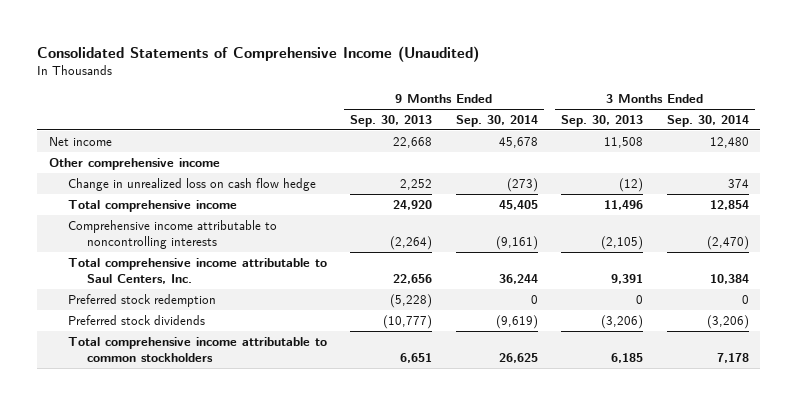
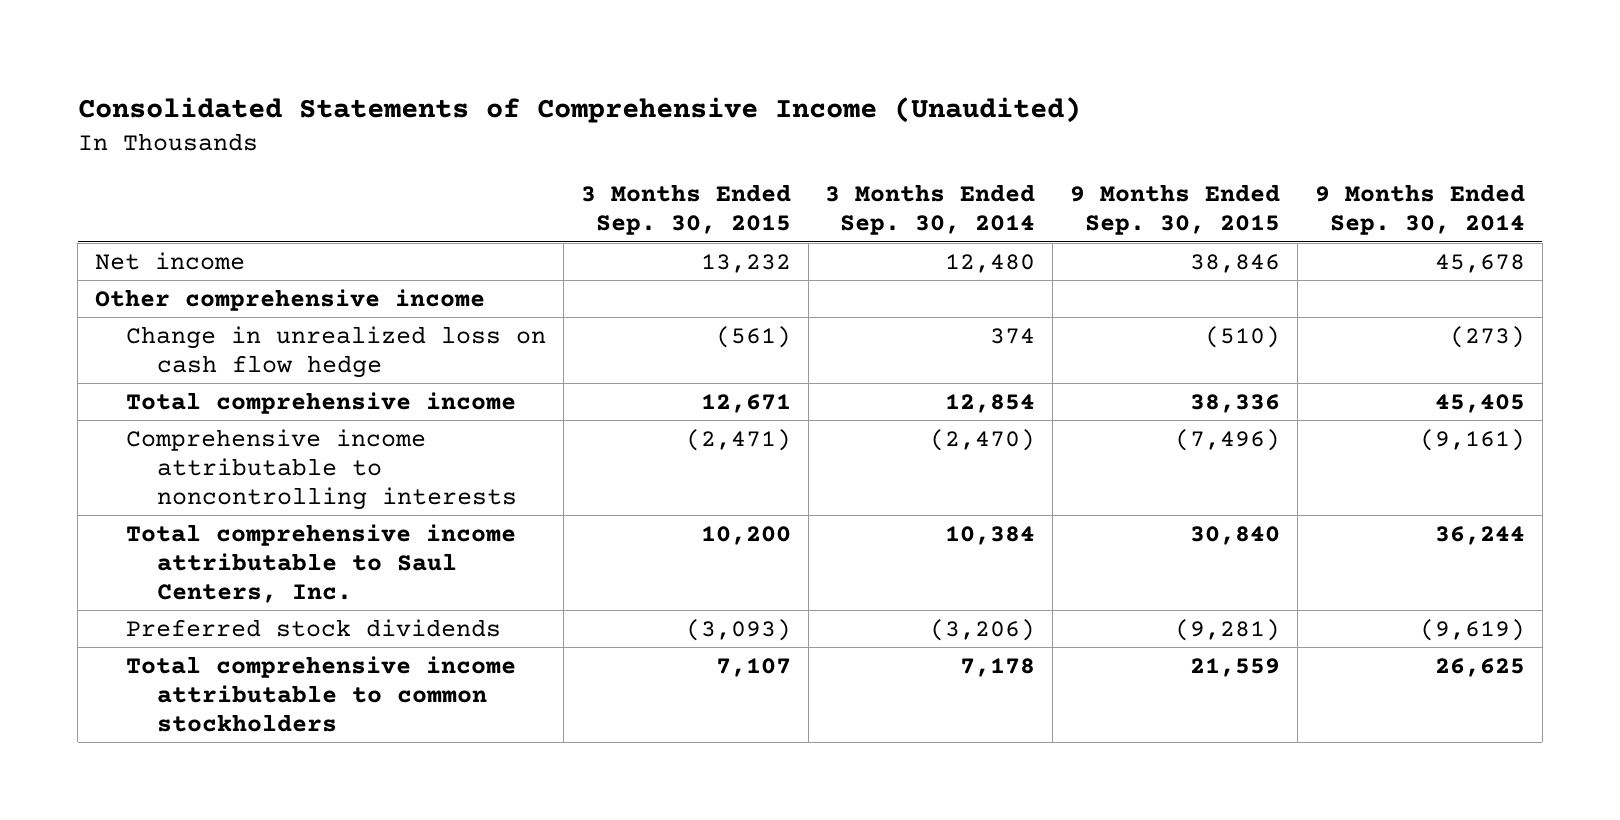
[350,115,433,128] Sep. 30, 2013 -> none
[561,115,644,128] Sep. 30, 2013 -> none
none -> [580,184,791,236] 3 Months Ended Sep. 30, 2015
none -> [1070,184,1281,236] 9 Months Ended Sep. 30, 2015
[67,293,216,307] Preferred stock redemption -> none

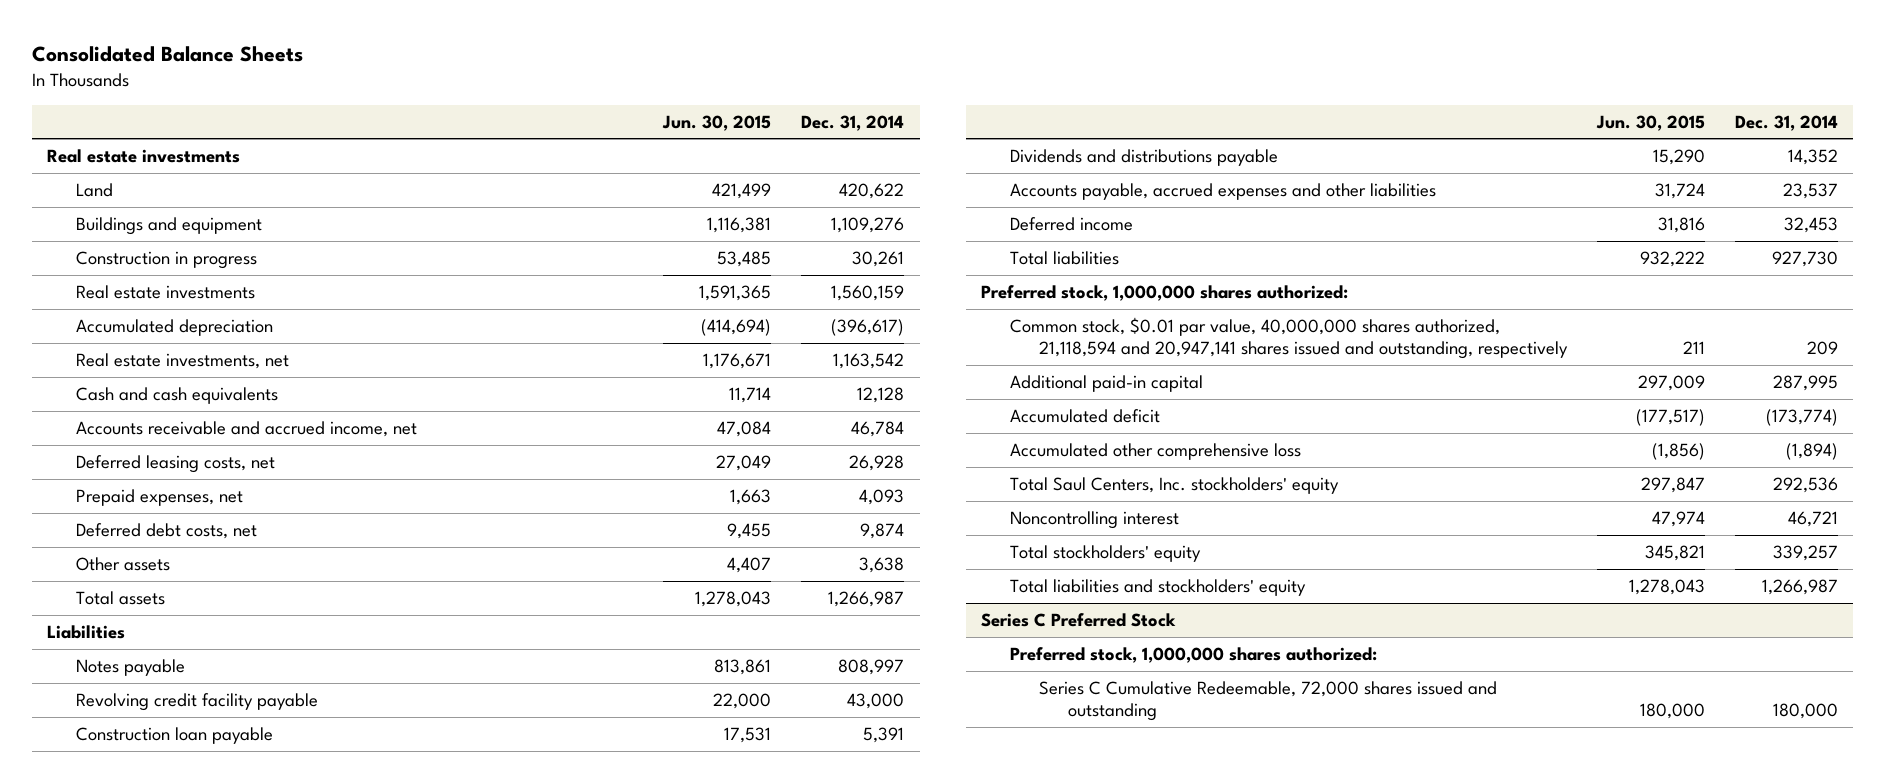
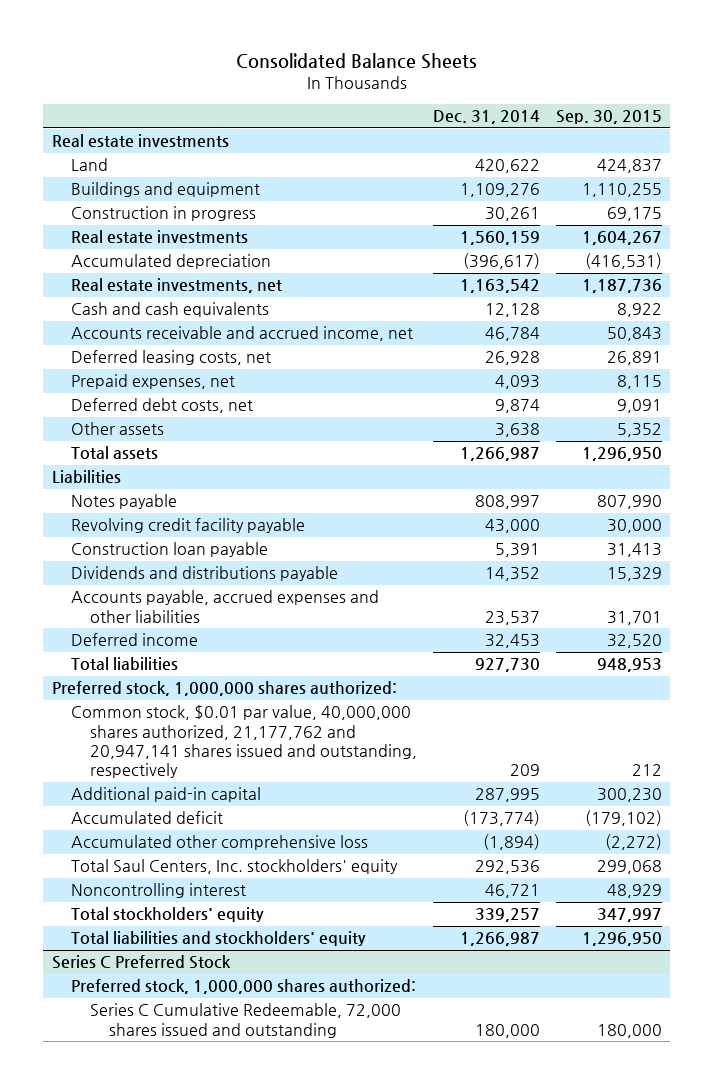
[662,114,772,131] Jun. 30, 2015 -> none
none -> [556,110,663,125] Sep. 30, 2015
[1010,317,1569,360] Common stock, $0.01 par value, 40,000,000 shares authorized, 21,118,594 and 20,947,141 shares issued and outstanding, respectively -> [70,705,417,779] Common stock, $0.01 par value, 40,000,000 shares authorized, 21,177,762 and 20,947,141 shares issued and outstanding, respectively

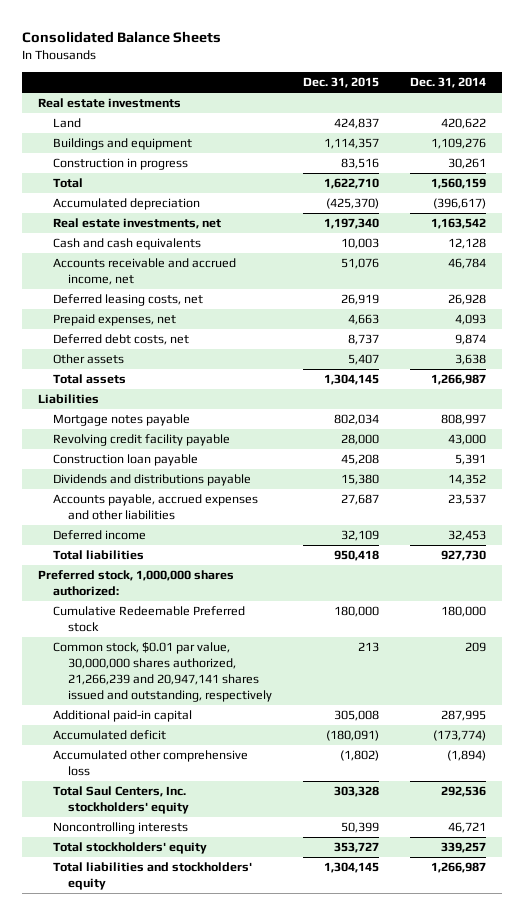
[556,110,663,125] Sep. 30, 2015 -> none
none -> [303,77,380,89] Dec. 31, 2015
[70,230,248,244] Real estate investments -> [52,178,83,189] Total
[70,494,177,510] Notes payable -> [52,414,190,427] Mortgage notes payable
none -> [52,606,245,633] Cumulative Redeemable Preferred stock
[70,705,417,779] Common stock, $0.01 par value, 40,000,000 shares authorized, 21,177,762 and 20,947,141 shares issued and outstanding, respectively -> [52,642,272,702] Common stock, $0.01 par value, 30,000,000 shares authorized, 21,266,239 and 20,947,141 shares issued and outstanding, respectively
[70,883,246,899] Noncontrolling interest -> [52,822,188,835] Noncontrolling interests
[51,955,231,970] Series C Preferred Stock -> none
[70,979,416,995] Preferred stock, 1,000,000 shares authorized: -> none
[89,1003,401,1038] Series C Cumulative Redeemable, 72,000 shares issued and outstanding -> none

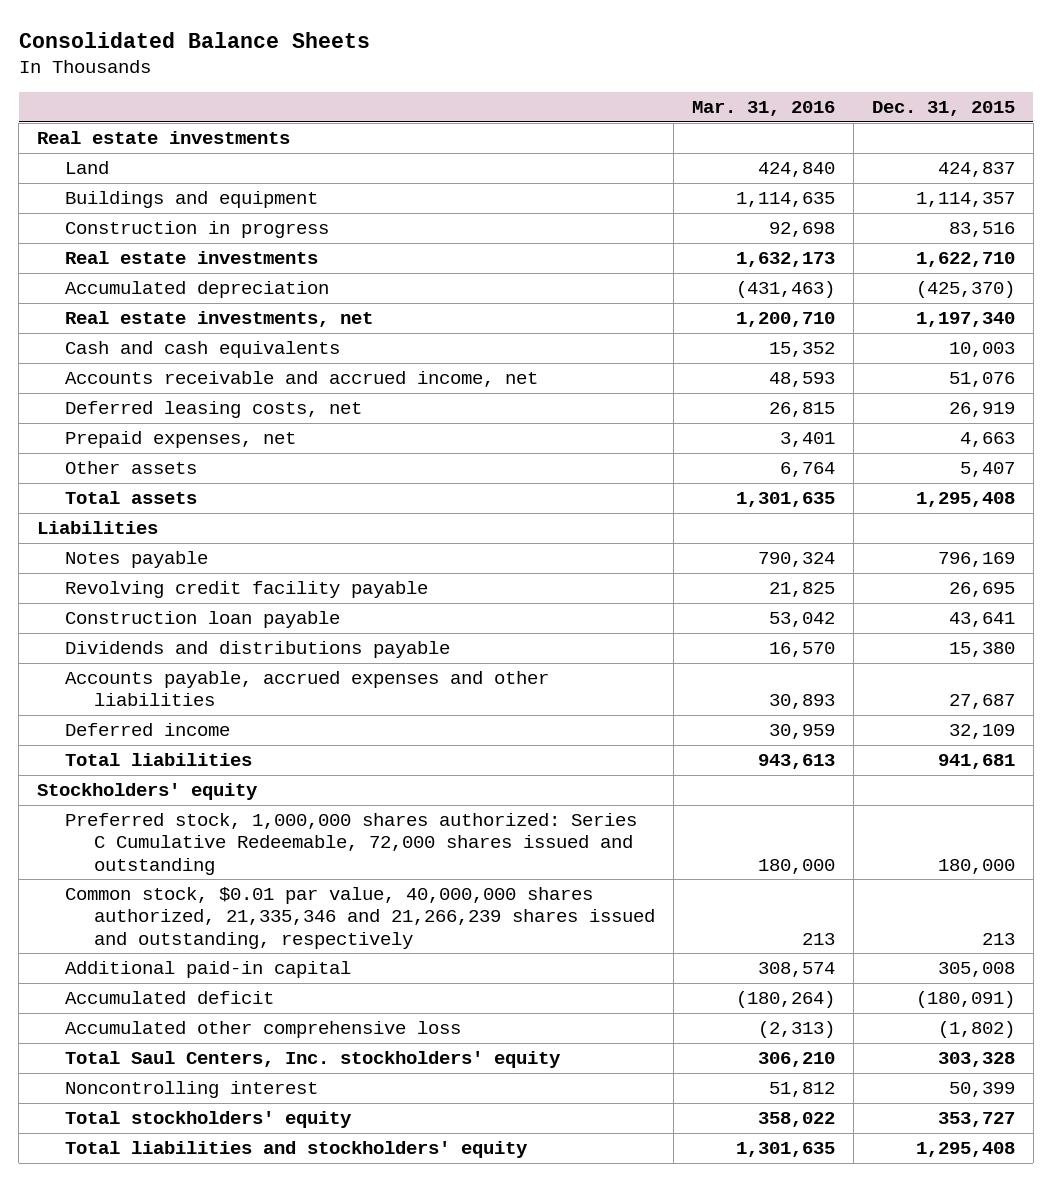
[410,77,487,89] Dec. 31, 2014 -> none
none -> [691,100,835,116] Mar. 31, 2016
[52,178,83,189] Total -> [65,251,319,265] Real estate investments
[52,334,189,346] Deferred debt costs, net -> none
[324,374,380,386] 1,304,145 -> [915,492,1015,508] 1,295,408
[52,414,190,427] Mortgage notes payable -> [65,551,209,569] Notes payable
[334,414,380,426] 802,034 -> [937,552,1015,568] 796,169
[341,434,380,446] 28,000 -> [948,582,1015,598] 26,695
[341,454,380,466] 45,208 -> [948,612,1015,628] 43,641
[37,570,234,597] Preferred stock, 1,000,000 shares authorized: -> none
[334,550,380,562] 950,418 -> [937,754,1015,770] 941,681
none -> [36,783,258,801] Stockholders' equity
[52,606,245,633] Cumulative Redeemable Preferred stock -> [65,813,638,875] Preferred stock, 1,000,000 shares authorized: Series C Cumulative Redeemable, 72,000 shares issued and outstanding
[52,642,272,702] Common stock, $0.01 par value, 30,000,000 shares authorized, 21,266,239 and 20,947,141 shares issued and outstanding, respectively -> [65,887,655,949] Common stock, $0.01 par value, 40,000,000 shares authorized, 21,335,346 and 21,266,239 shares issued and outstanding, respectively
[52,822,188,835] Noncontrolling interests -> [65,1081,319,1099] Noncontrolling interest
[324,862,380,874] 1,304,145 -> [915,1142,1015,1158] 1,295,408

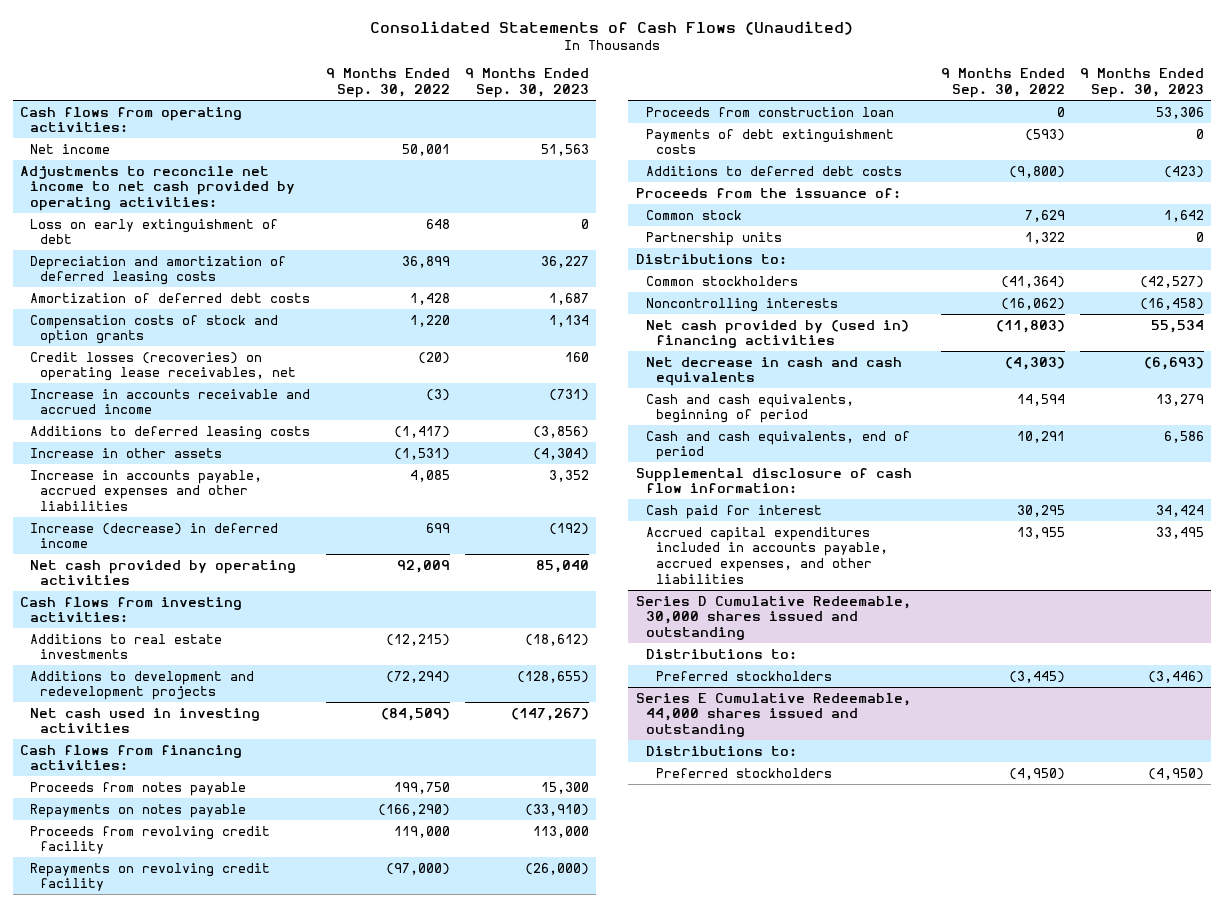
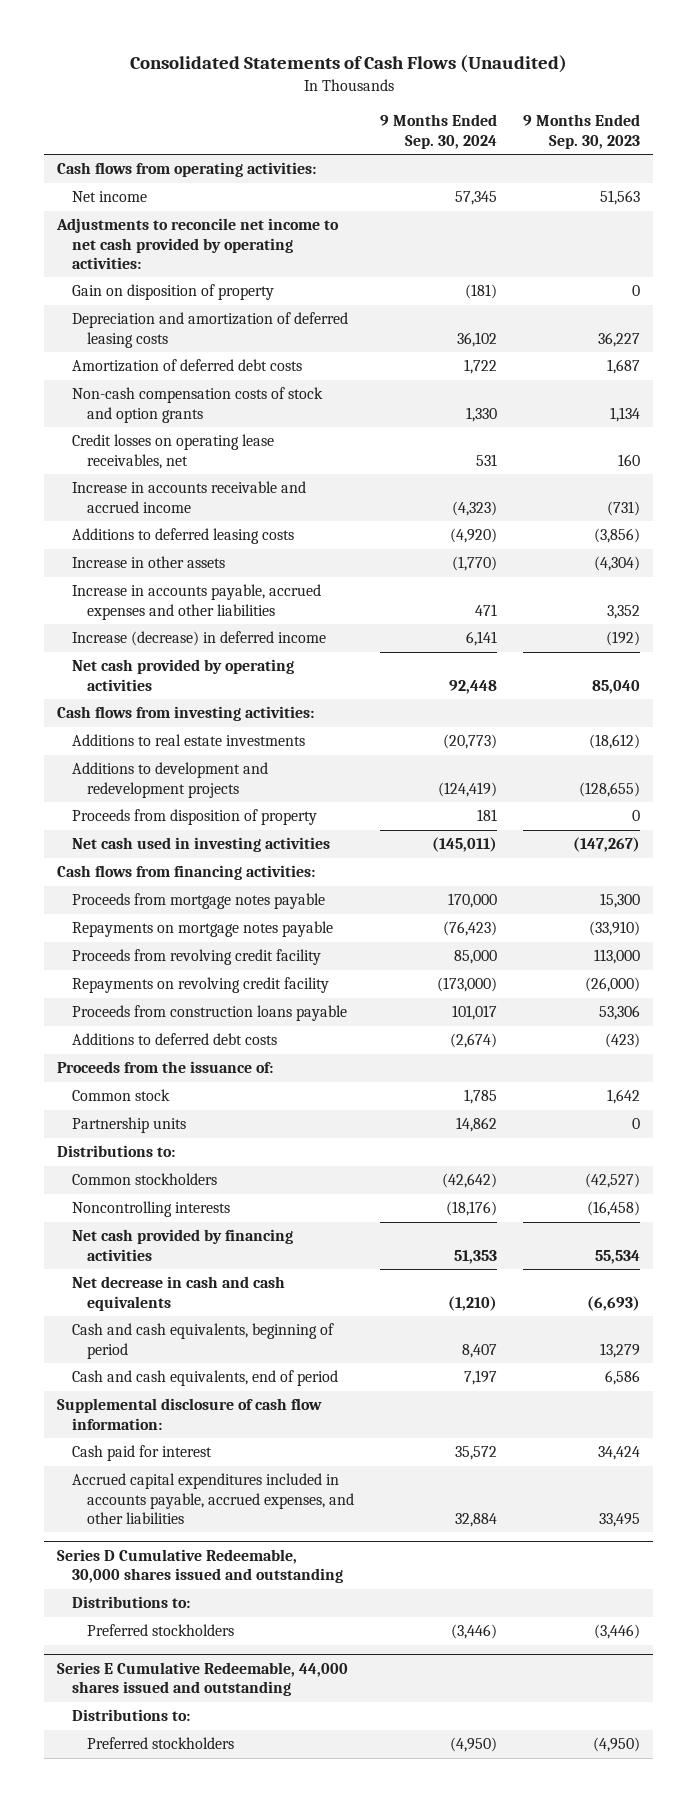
[325,68,450,99] 9 Months Ended Sep. 30, 2022 -> none
none -> [380,114,498,149] 9 Months Ended Sep. 30, 2024
[30,218,279,245] Loss on early extinguishment of debt -> none
none -> [72,284,275,301] Gain on disposition of property
[30,314,279,345] Compensation costs of stock and option grants -> [72,387,324,423] Non-cash compensation costs of stock and option grants
[30,351,297,382] Credit losses (recoveries) on operating lease receivables, net -> [72,434,275,469] Credit losses on operating lease receivables, net
none -> [72,809,318,826] Proceeds from disposition of property
[30,781,247,796] Proceeds from notes payable -> [72,893,326,910] Proceeds from mortgage notes payable
[30,803,247,818] Repayments on notes payable -> [72,921,334,938] Repayments on mortgage notes payable
[645,128,894,155] Payments of debt extinguishment costs -> none
[645,106,894,117] Proceeds from construction loan -> [72,1005,348,1022] Proceeds from construction loans payable
[645,319,909,349] Net cash provided by (used in) financing activities -> [72,1229,294,1261] Net cash provided by financing activities

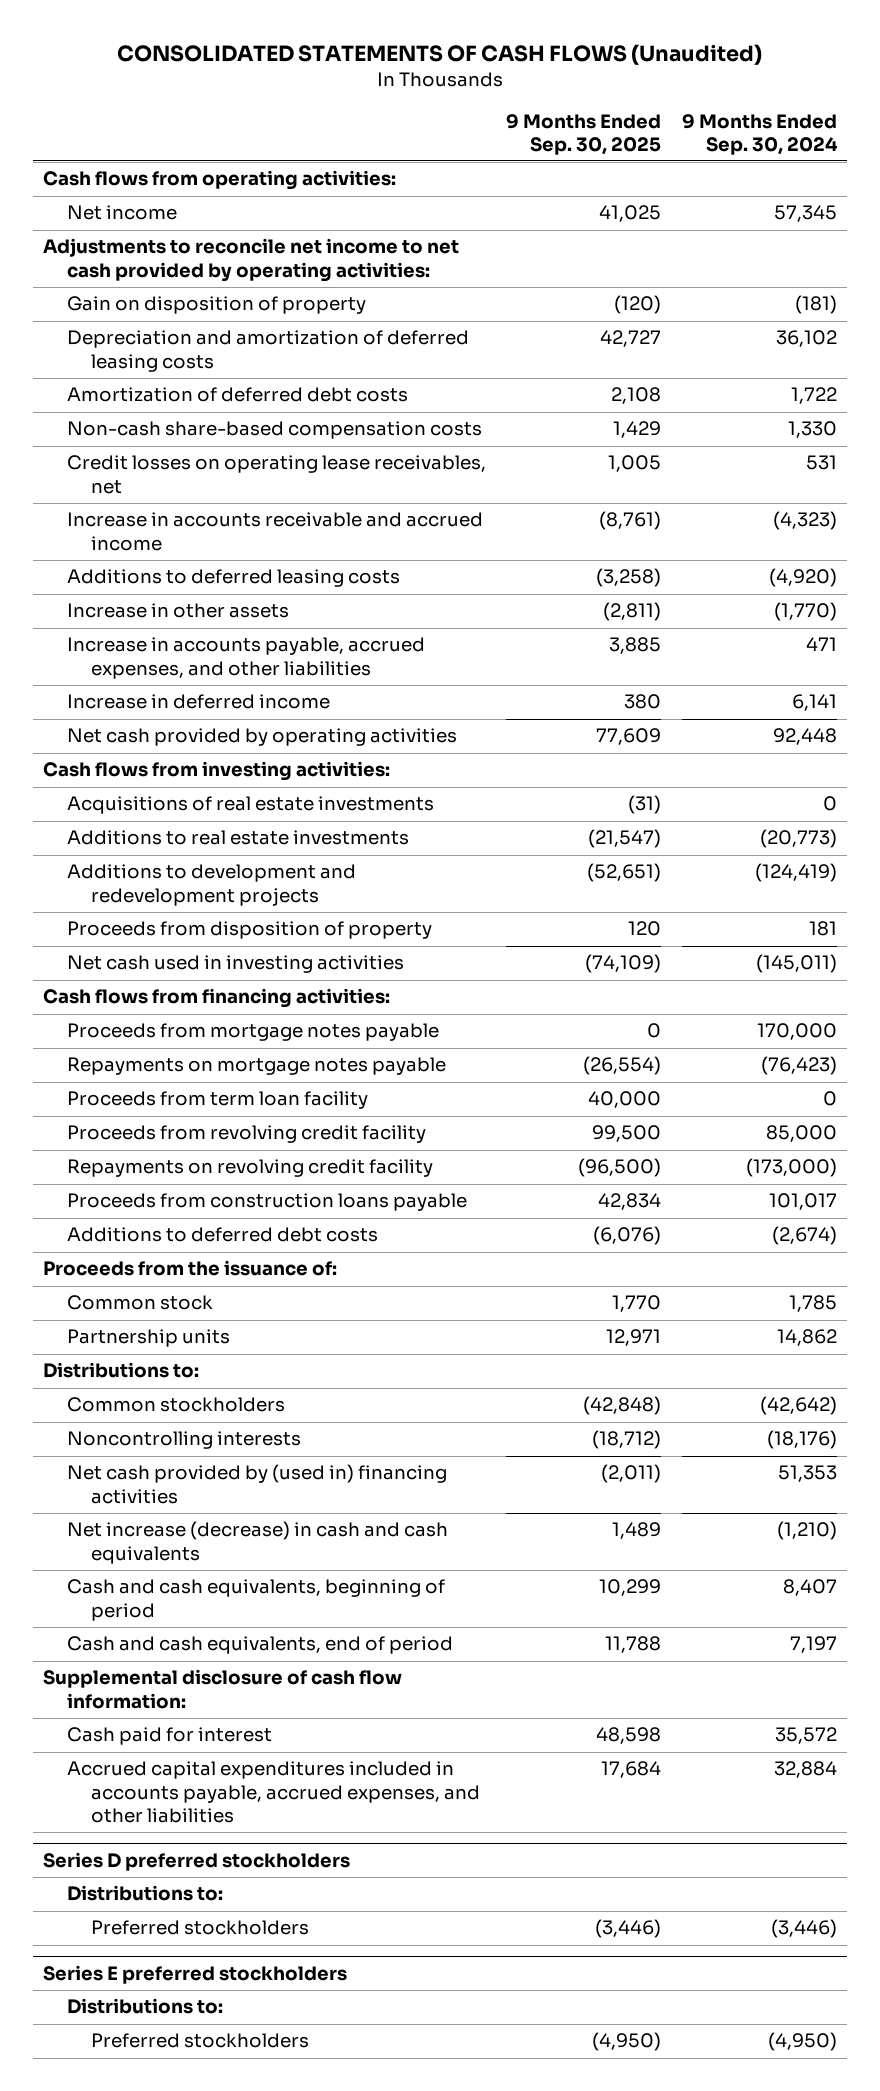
[129,55,567,74] Consolidated Statements of Cash Flows (Unaudited) -> [117,44,763,66] CONSOLIDATED STATEMENTS OF CASH FLOWS (Unaudited)
[523,114,641,149] 9 Months Ended Sep. 30, 2023 -> none
none -> [506,113,662,155] 9 Months Ended Sep. 30, 2025
[72,387,324,423] Non-cash compensation costs of stock and option grants -> [66,421,482,440] Non-cash share-based compensation costs
[72,584,322,620] Increase in accounts payable, accrued expenses and other liabilities -> [66,637,425,679] Increase in accounts payable, accrued expenses, and other liabilities
[72,631,327,647] Increase (decrease) in deferred income -> [66,694,330,710] Increase in deferred income
none -> [66,796,434,815] Acquisitions of real estate investments
none -> [66,1091,368,1110] Proceeds from term loan facility
[72,1229,294,1261] Net cash provided by financing activities -> [66,1464,447,1504] Net cash provided by (used in) financing activities
[72,1276,286,1311] Net decrease in cash and cash equivalents -> [66,1521,448,1564] Net increase (decrease) in cash and cash equivalents
[57,1549,344,1584] Series D Cumulative Redeemable, 30,000 shares issued and outstanding -> [43,1851,351,1871] Series D preferred stockholders
[57,1662,349,1697] Series E Cumulative Redeemable, 44,000 shares issued and outstanding -> [43,1964,348,1984] Series E preferred stockholders

